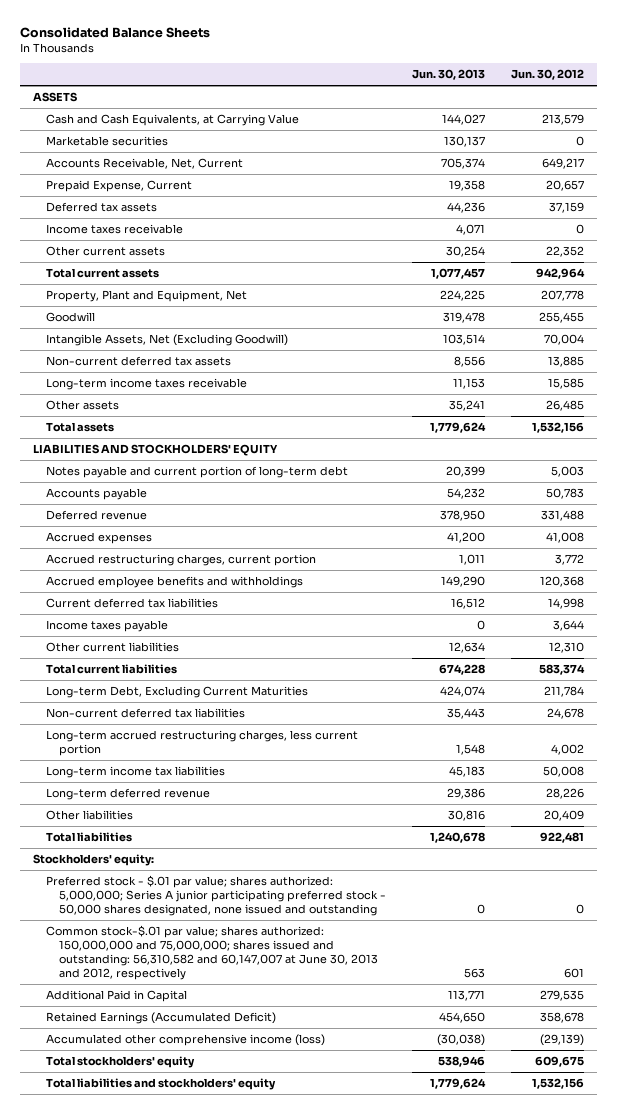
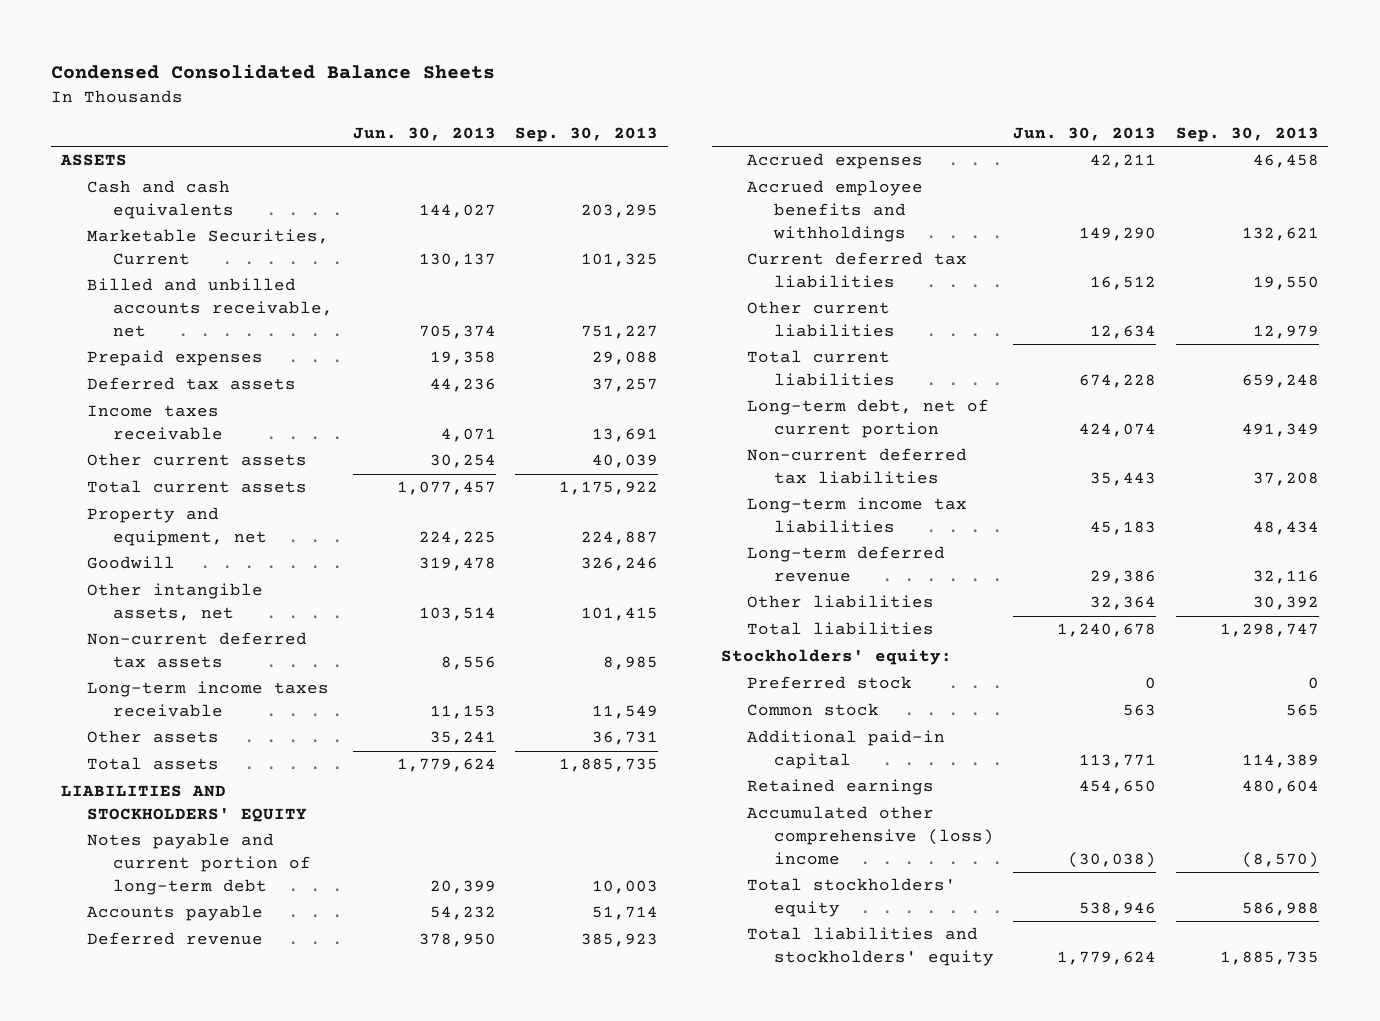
[20,27,211,39] Consolidated Balance Sheets -> [51,64,496,80] Condensed Consolidated Balance Sheets
[510,69,584,81] Jun. 30, 2012 -> none
none -> [515,126,659,142] Sep. 30, 2013
[45,114,299,127] Cash and Cash Equivalents, at Carrying Value -> [87,180,235,220] Cash and cash equivalents
[45,136,168,147] Marketable securities -> [87,229,330,266] Marketable Securities, Current
[45,158,243,170] Accounts Receivable, Net, Current -> [87,278,334,337] Billed and unbilled accounts receivable, net
[45,180,192,193] Prepaid Expense, Current -> [87,350,264,367] Prepaid expenses
[45,290,247,303] Property, Plant and Equipment, Net -> [87,507,268,547] Property and equipment, net
[45,334,288,347] Intangible Assets, Net (Excluding Goodwill) -> [87,583,264,622] Other intangible assets, net
[45,554,316,567] Accrued restructuring charges, current portion -> none
[446,532,485,544] 41,200 -> [1090,154,1157,169] 42,211
[45,620,168,633] Income taxes payable -> none
[45,686,308,699] Long-term Debt, Excluding Current Maturities -> [747,399,990,439] Long-term debt, net of current portion
[45,730,358,757] Long-term accrued restructuring charges, less current portion -> none
[447,810,485,822] 30,816 -> [1090,596,1157,611] 32,364
[45,875,386,916] Preferred stock - $.01 par value; shares authorized: 5,000,000; Series A junior participating preferred stock - 50,000 shares designated, none issued and outstanding -> [747,676,913,690] Preferred stock
[45,925,378,980] Common stock-$.01 par value; shares authorized: 150,000,000 and 75,000,000; shares issued and outstanding: 56,310,582 and 60,147,007 at June 30, 2013 and 2012, respectively -> [747,703,880,717] Common stock
[45,990,187,1003] Additional Paid in Capital -> [747,730,946,770] Additional paid-in capital
[45,1012,276,1025] Retained Earnings (Accumulated Deficit) -> [747,779,935,796] Retained earnings
[45,1034,325,1047] Accumulated other comprehensive income (loss) -> [747,806,994,865] Accumulated other comprehensive (loss) income

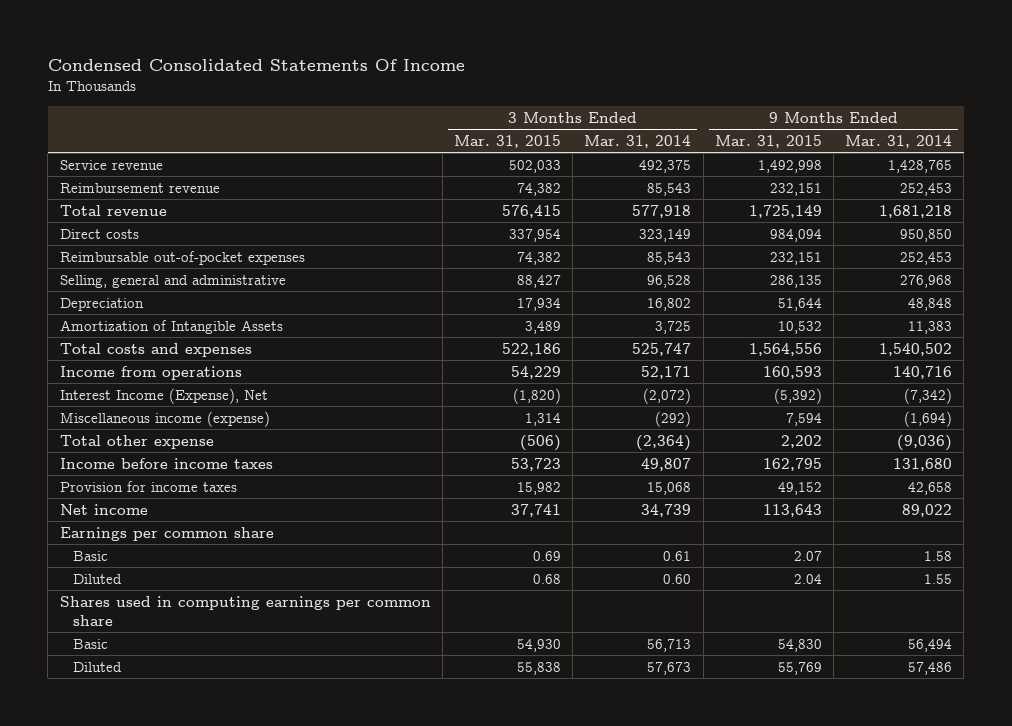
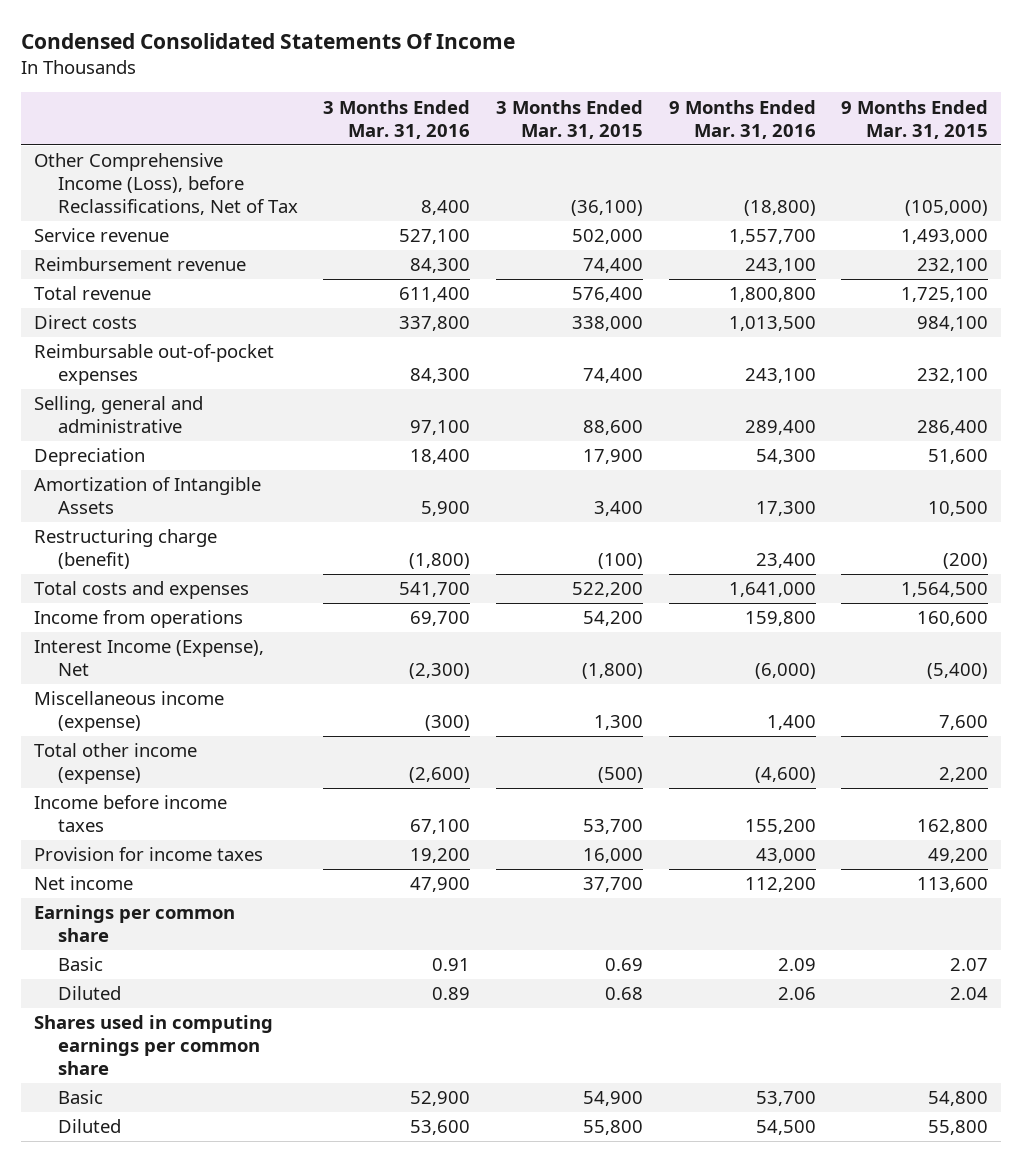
[584,135,692,149] Mar. 31, 2014 -> none
[845,135,953,149] Mar. 31, 2014 -> none
none -> [323,99,471,139] 3 Months Ended Mar. 31, 2016
none -> [668,99,816,139] 9 Months Ended Mar. 31, 2016
none -> [33,153,298,216] Other Comprehensive Income (Loss), before Reclassifications, Net of Tax
[509,159,562,173] 502,033 -> [572,229,644,245] 502,000
[757,159,822,173] 1,492,998 -> [901,229,989,245] 1,493,000
[517,182,562,196] 74,382 -> [583,258,644,274] 74,400
[769,182,822,196] 232,151 -> [917,258,989,274] 232,100
[502,204,562,218] 576,415 -> [572,287,644,303] 576,400
[748,204,822,218] 1,725,149 -> [901,287,989,303] 1,725,100
[509,228,562,242] 337,954 -> [572,316,644,332] 338,000
[769,228,822,242] 984,094 -> [917,316,989,332] 984,100
[517,251,562,265] 74,382 -> [583,368,644,384] 74,400
[769,251,822,265] 232,151 -> [917,368,989,384] 232,100
[517,274,562,288] 88,427 -> [583,420,644,436] 88,600
[769,274,822,288] 286,135 -> [917,420,989,436] 286,400
[517,297,562,311] 17,934 -> [583,449,644,465] 17,900
[777,297,822,311] 51,644 -> [928,449,989,465] 51,600
[525,320,562,334] 3,489 -> [594,501,644,517] 3,400
[777,320,822,334] 10,532 -> [928,501,989,517] 10,500
none -> [33,529,217,570] Restructuring charge (benefit)
[502,342,562,356] 522,186 -> [572,582,644,598] 522,200
[748,342,822,356] 1,564,556 -> [901,582,989,598] 1,564,500
[511,365,562,379] 54,229 -> [583,611,644,627] 54,200
[762,365,822,379] 160,593 -> [917,611,989,627] 160,600
[513,387,562,404] (1,820) -> [582,663,644,680] (1,800)
[773,387,822,404] (5,392) -> [927,663,989,680] (5,400)
[525,412,562,426] 1,314 -> [594,715,644,731] 1,300
[785,412,822,426] 7,594 -> [939,715,989,731] 7,600
[59,434,214,449] Total other expense -> [33,743,197,785] Total other income (expense)
[520,434,562,451] (506) -> [598,767,644,784] (500)
[780,434,822,448] 2,202 -> [939,767,989,783] 2,200
[511,457,562,471] 53,723 -> [583,819,644,835] 53,700
[762,457,822,471] 162,795 -> [917,819,989,835] 162,800
[517,481,562,495] 15,982 -> [583,848,644,864] 16,000
[777,481,822,495] 49,152 -> [928,848,989,864] 49,200
[511,503,562,517] 37,741 -> [583,877,644,893] 37,700
[762,503,822,517] 113,643 -> [917,877,989,893] 113,600
[517,638,562,652] 54,930 -> [583,1091,644,1107] 54,900
[777,638,822,652] 54,830 -> [928,1091,989,1107] 54,800
[517,661,562,675] 55,838 -> [583,1120,644,1136] 55,800
[777,661,822,675] 55,769 -> [928,1120,989,1136] 55,800

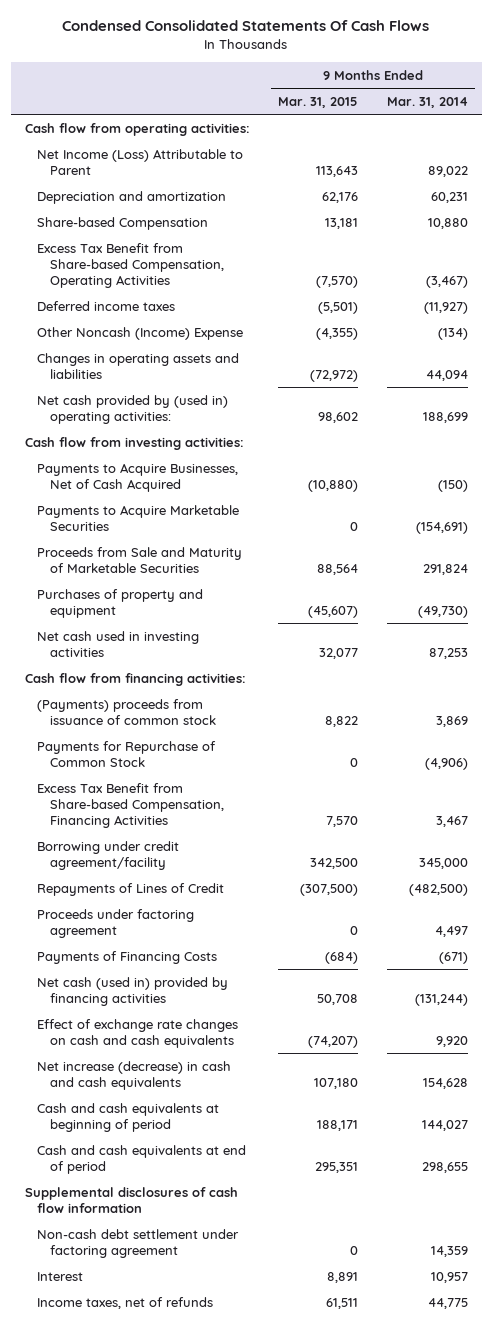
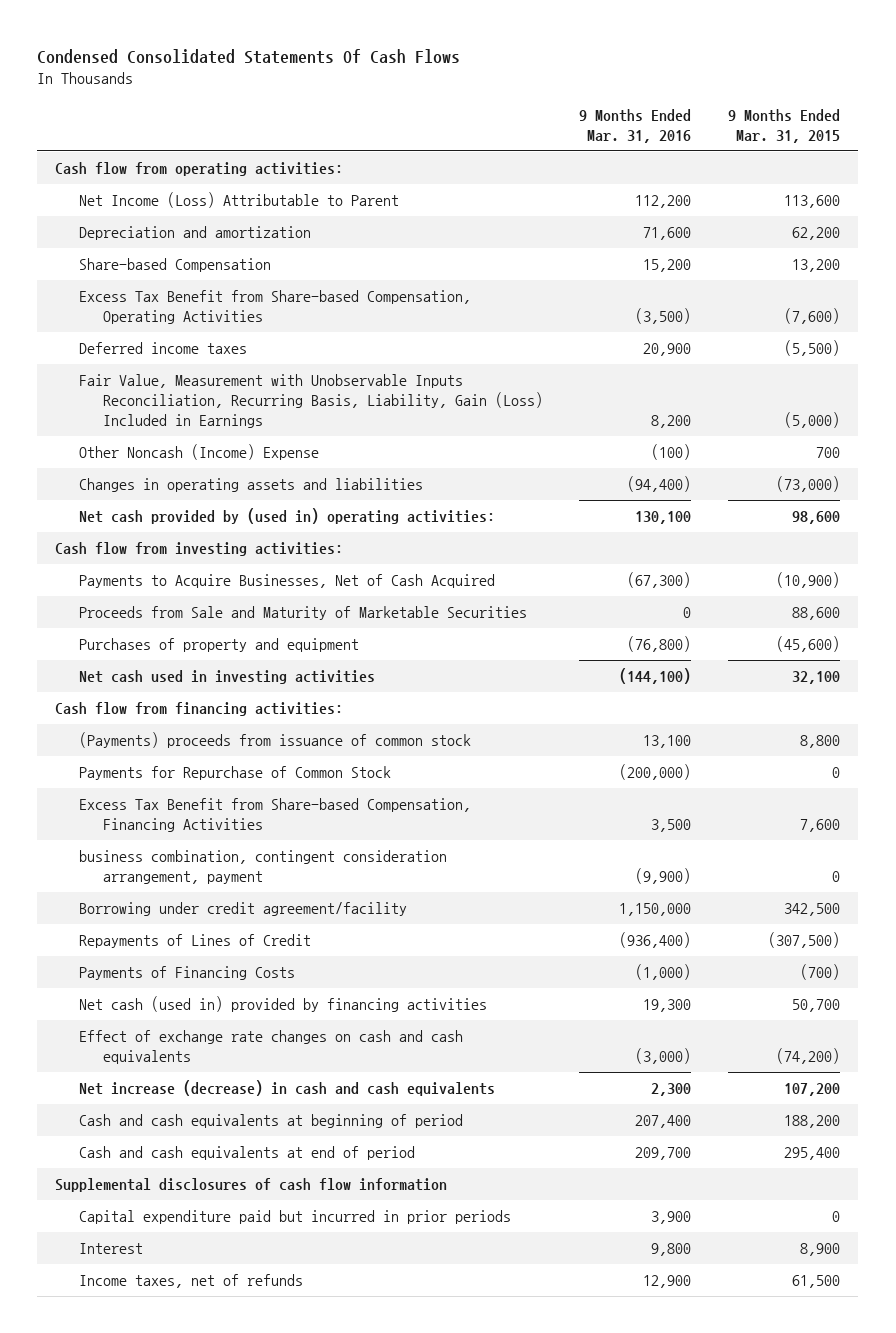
[386,96,468,108] Mar. 31, 2014 -> none
none -> [579,108,692,143] 9 Months Ended Mar. 31, 2016
[316,165,359,177] 113,643 -> [784,195,841,209] 113,600
[322,191,359,203] 62,176 -> [792,227,841,241] 62,200
[325,217,359,229] 13,181 -> [792,259,841,273] 13,200
[316,275,359,288] (7,570) -> [784,308,841,325] (7,600)
[318,301,359,314] (5,501) -> [784,340,841,357] (5,500)
none -> [79,374,543,429] Fair Value, Measurement with Unobservable Inputs Reconciliation, Recurring Basis, Liability, Gain (Loss) Included in Earnings
[316,327,359,340] (4,355) -> [816,447,841,459] 700
[310,369,359,382] (72,972) -> [776,476,841,493] (73,000)
[318,411,359,423] 98,602 -> [792,511,841,525] 98,600
[37,504,240,531] Payments to Acquire Marketable Securities -> none
[308,479,359,492] (10,880) -> [776,572,841,589] (10,900)
[317,563,359,575] 88,564 -> [792,607,841,621] 88,600
[308,605,359,618] (45,607) -> [776,636,841,653] (45,600)
[319,647,359,659] 32,077 -> [792,671,841,685] 32,100
[325,715,359,727] 8,822 -> [800,735,841,749] 8,800
[326,815,359,827] 7,570 -> [800,819,841,833] 7,600
none -> [79,850,448,885] business combination, contingent consideration arrangement, payment
[37,908,195,938] Proceeds under factoring agreement -> none
[325,951,359,964] (684) -> [800,964,841,981] (700)
[317,993,359,1005] 50,708 -> [792,999,841,1013] 50,700
[308,1035,359,1048] (74,207) -> [776,1048,841,1065] (74,200)
[314,1077,359,1089] 107,180 -> [784,1083,841,1097] 107,200
[317,1119,359,1131] 188,171 -> [784,1115,841,1129] 188,200
[315,1161,359,1173] 295,351 -> [784,1147,841,1161] 295,400
[37,1228,240,1258] Non-cash debt settlement under factoring agreement -> none
none -> [79,1210,512,1225] Capital expenditure paid but incurred in prior periods
[327,1271,359,1283] 8,891 -> [800,1243,841,1257] 8,900
[326,1297,359,1309] 61,511 -> [792,1275,841,1289] 61,500

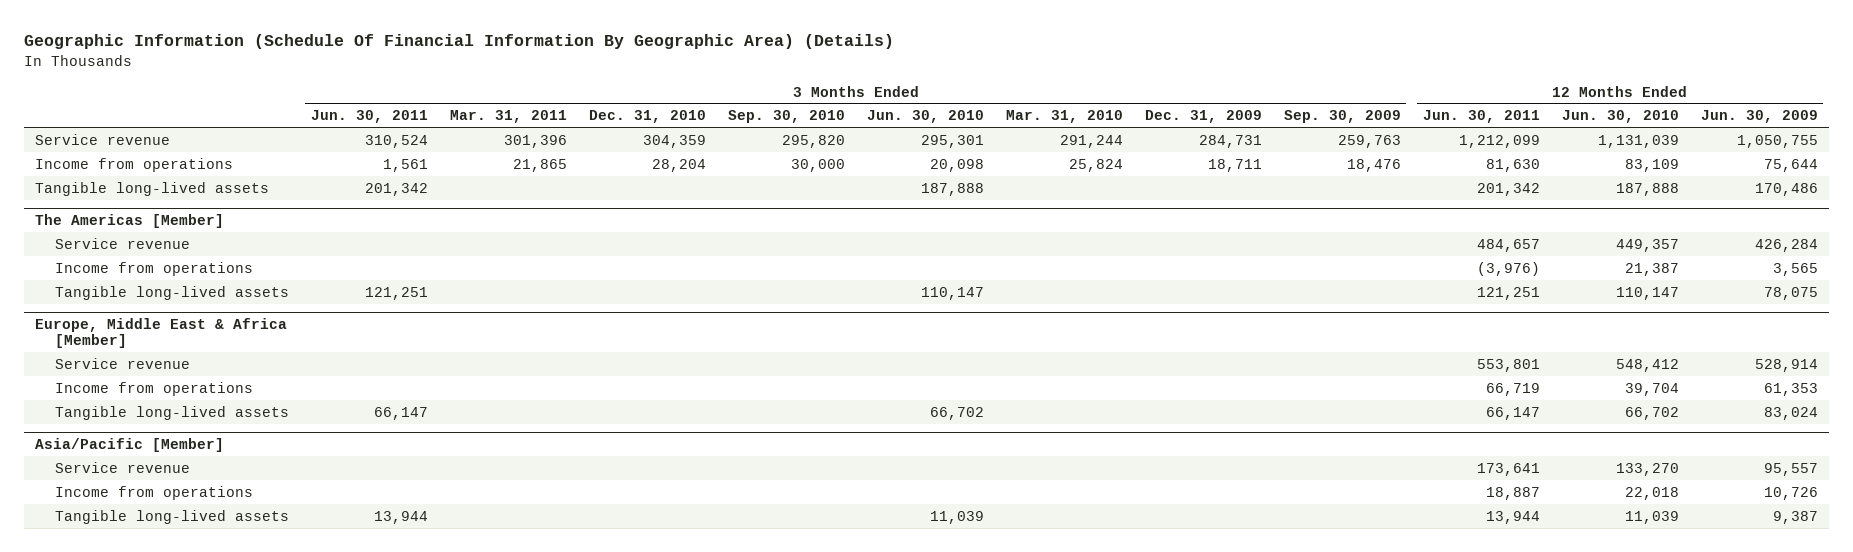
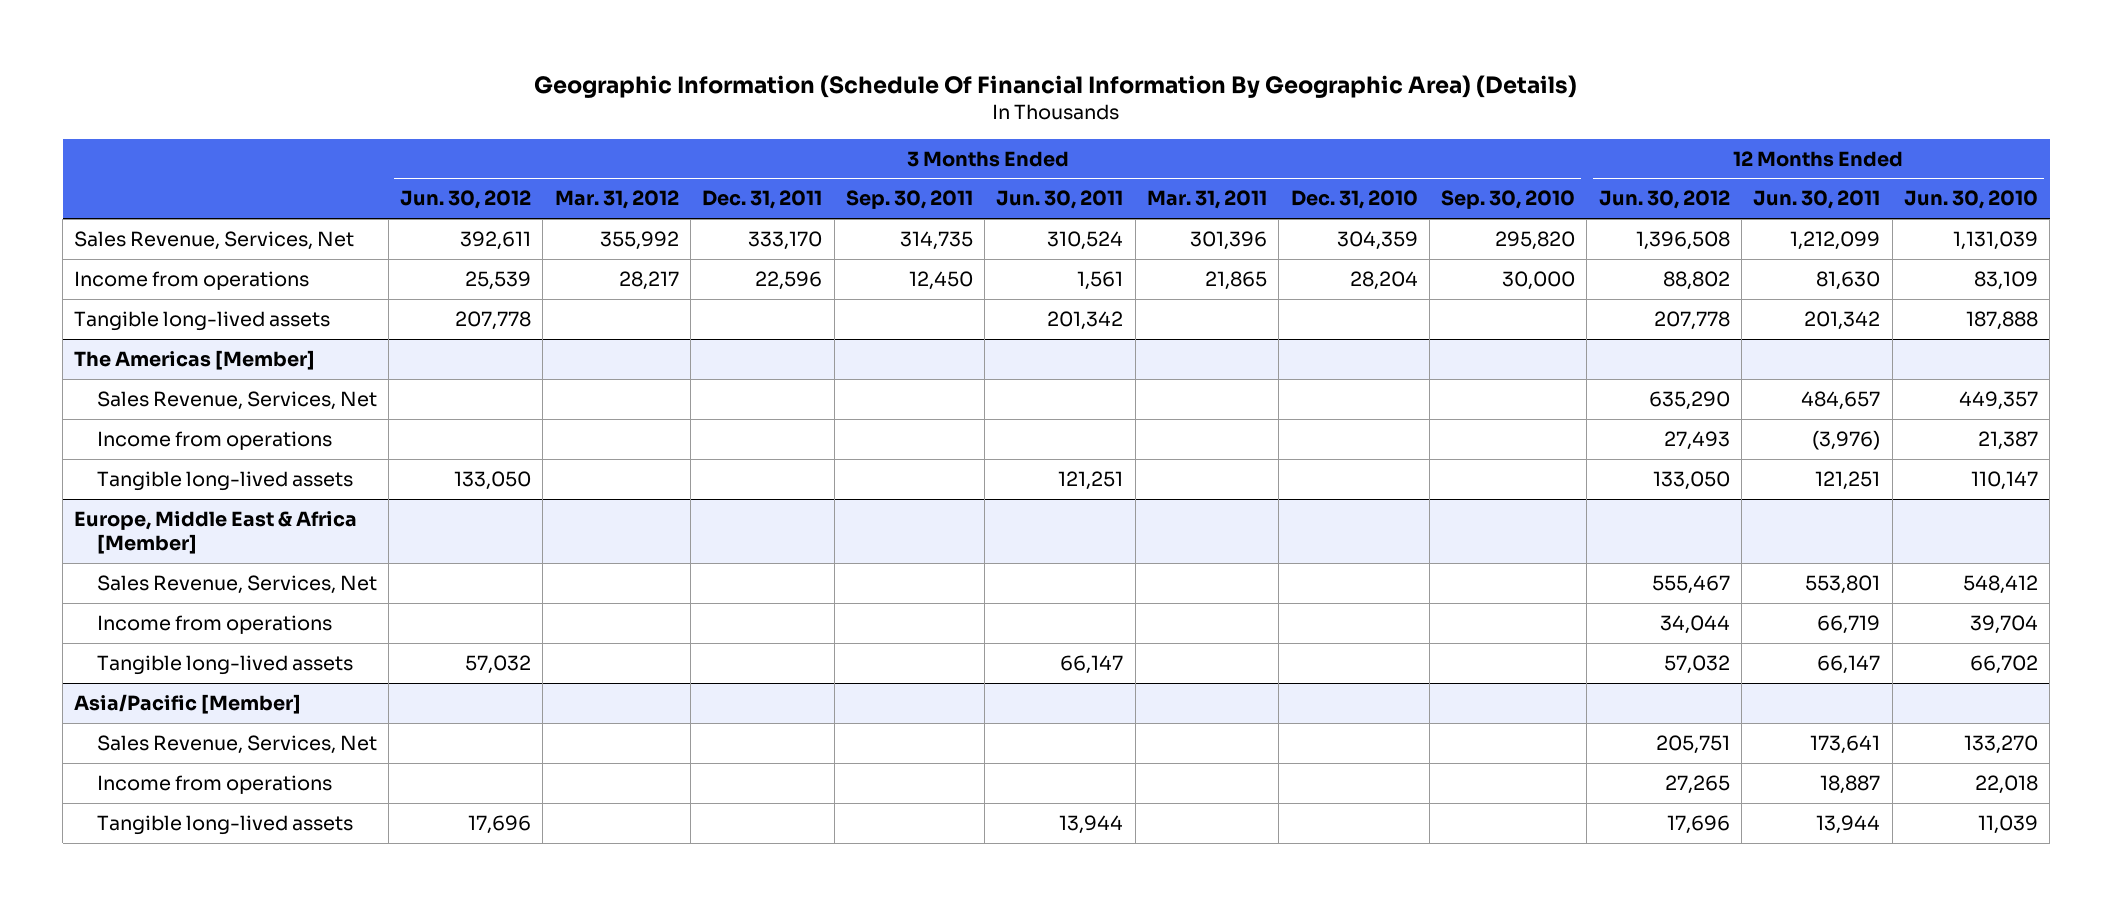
[866,110,984,124] Jun. 30, 2010 -> none
[1005,110,1123,124] Mar. 31, 2010 -> none
[1144,110,1262,124] Dec. 31, 2009 -> none
[1283,110,1401,124] Sep. 30, 2009 -> none
[1700,110,1818,124] Jun. 30, 2009 -> none
none -> [400,190,532,210] Jun. 30, 2012
none -> [554,190,679,210] Mar. 31, 2012
none -> [702,190,823,210] Dec. 31, 2011
none -> [845,190,973,210] Sep. 30, 2011
none -> [1598,190,1730,210] Jun. 30, 2012
[35,133,171,145] Service revenue -> [74,230,355,250] Sales Revenue, Services, Net
[54,237,190,249] Service revenue -> [96,390,377,410] Sales Revenue, Services, Net
[54,357,190,369] Service revenue -> [96,574,377,594] Sales Revenue, Services, Net
[54,461,190,473] Service revenue -> [96,734,377,754] Sales Revenue, Services, Net

